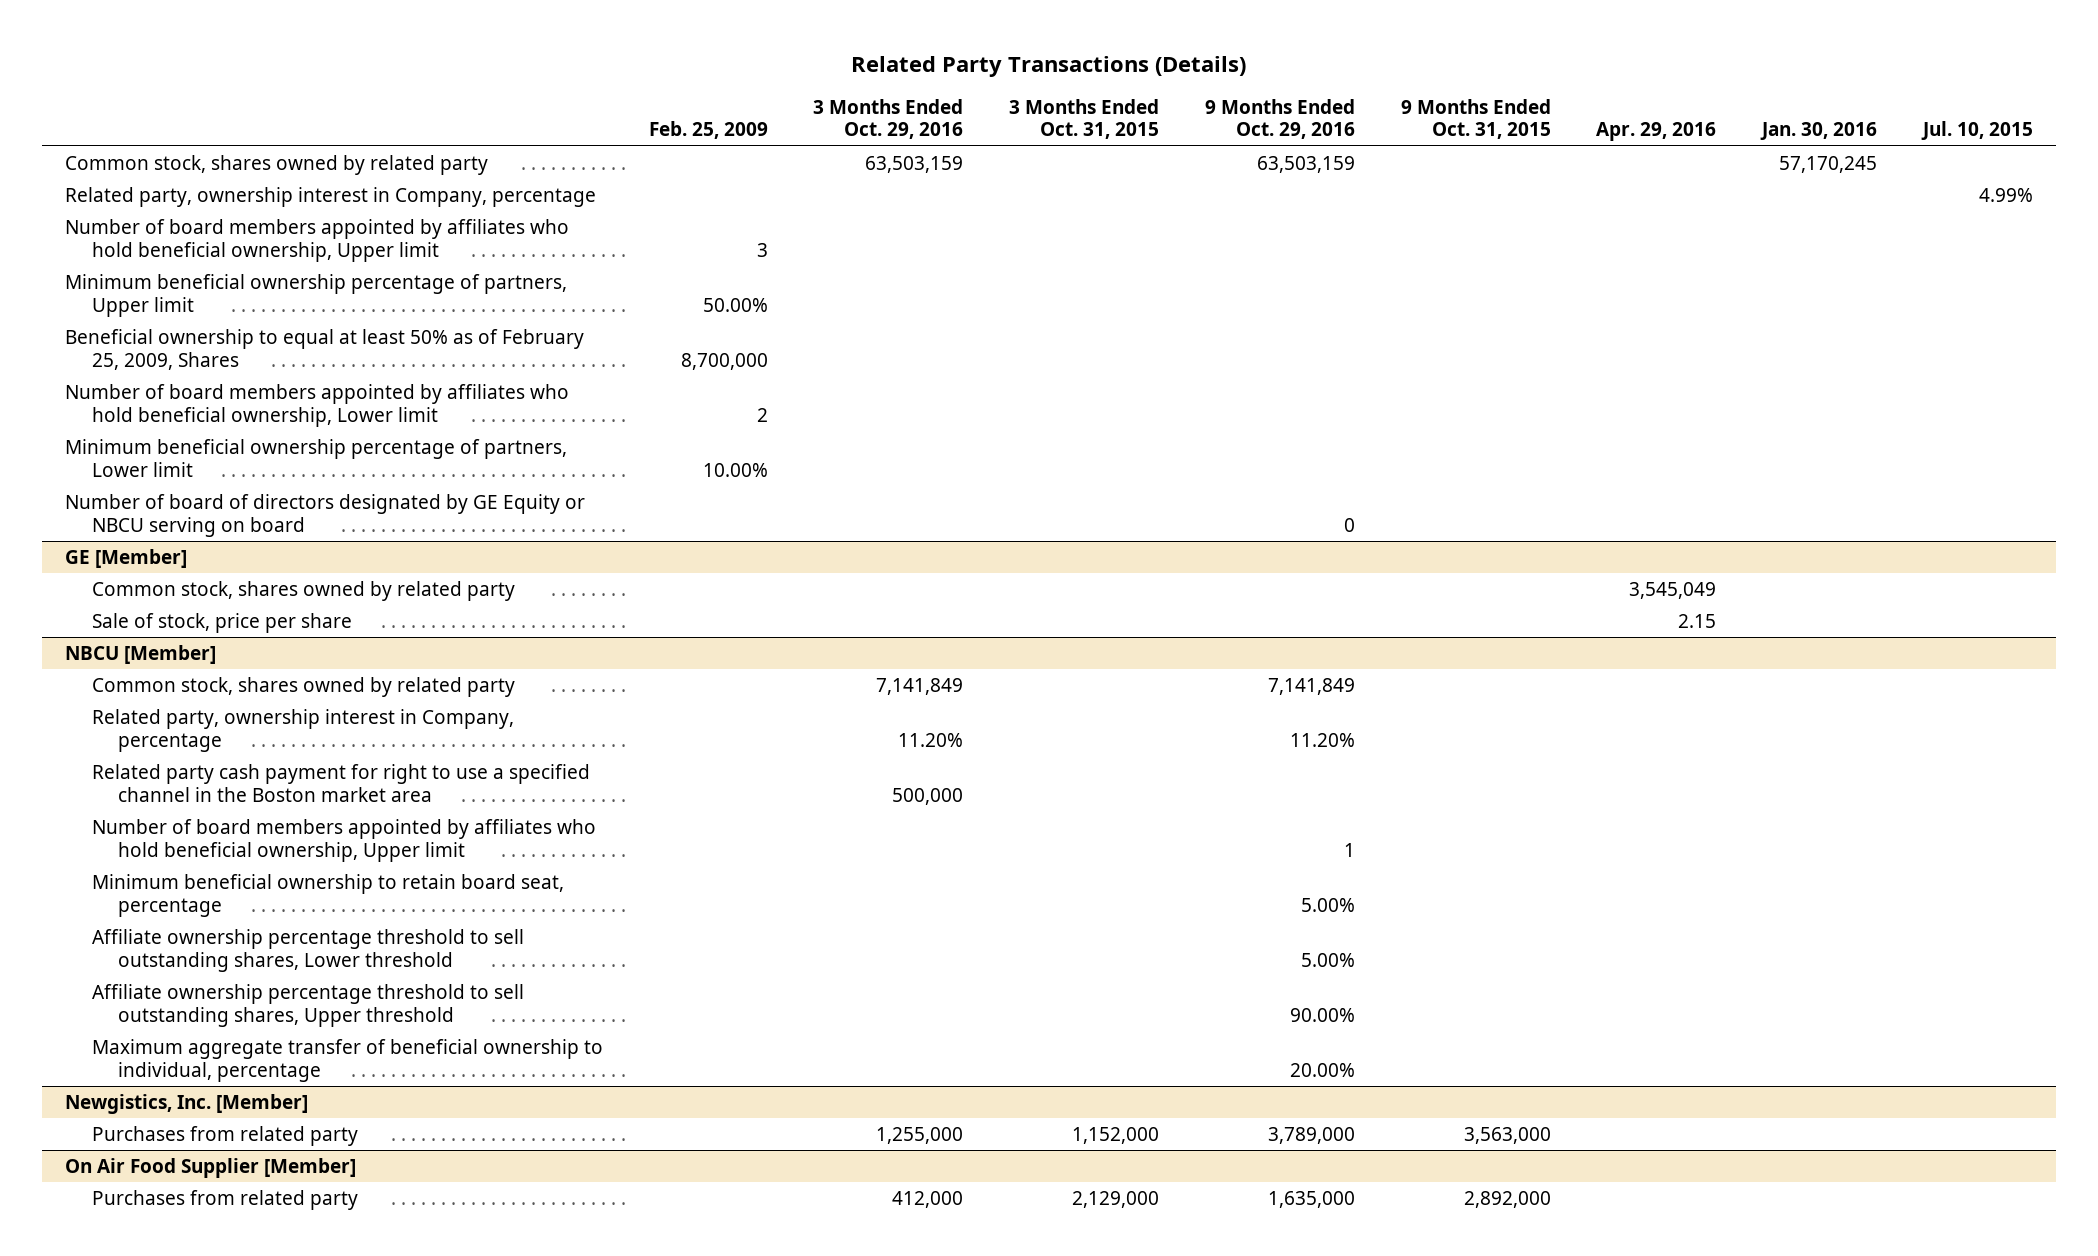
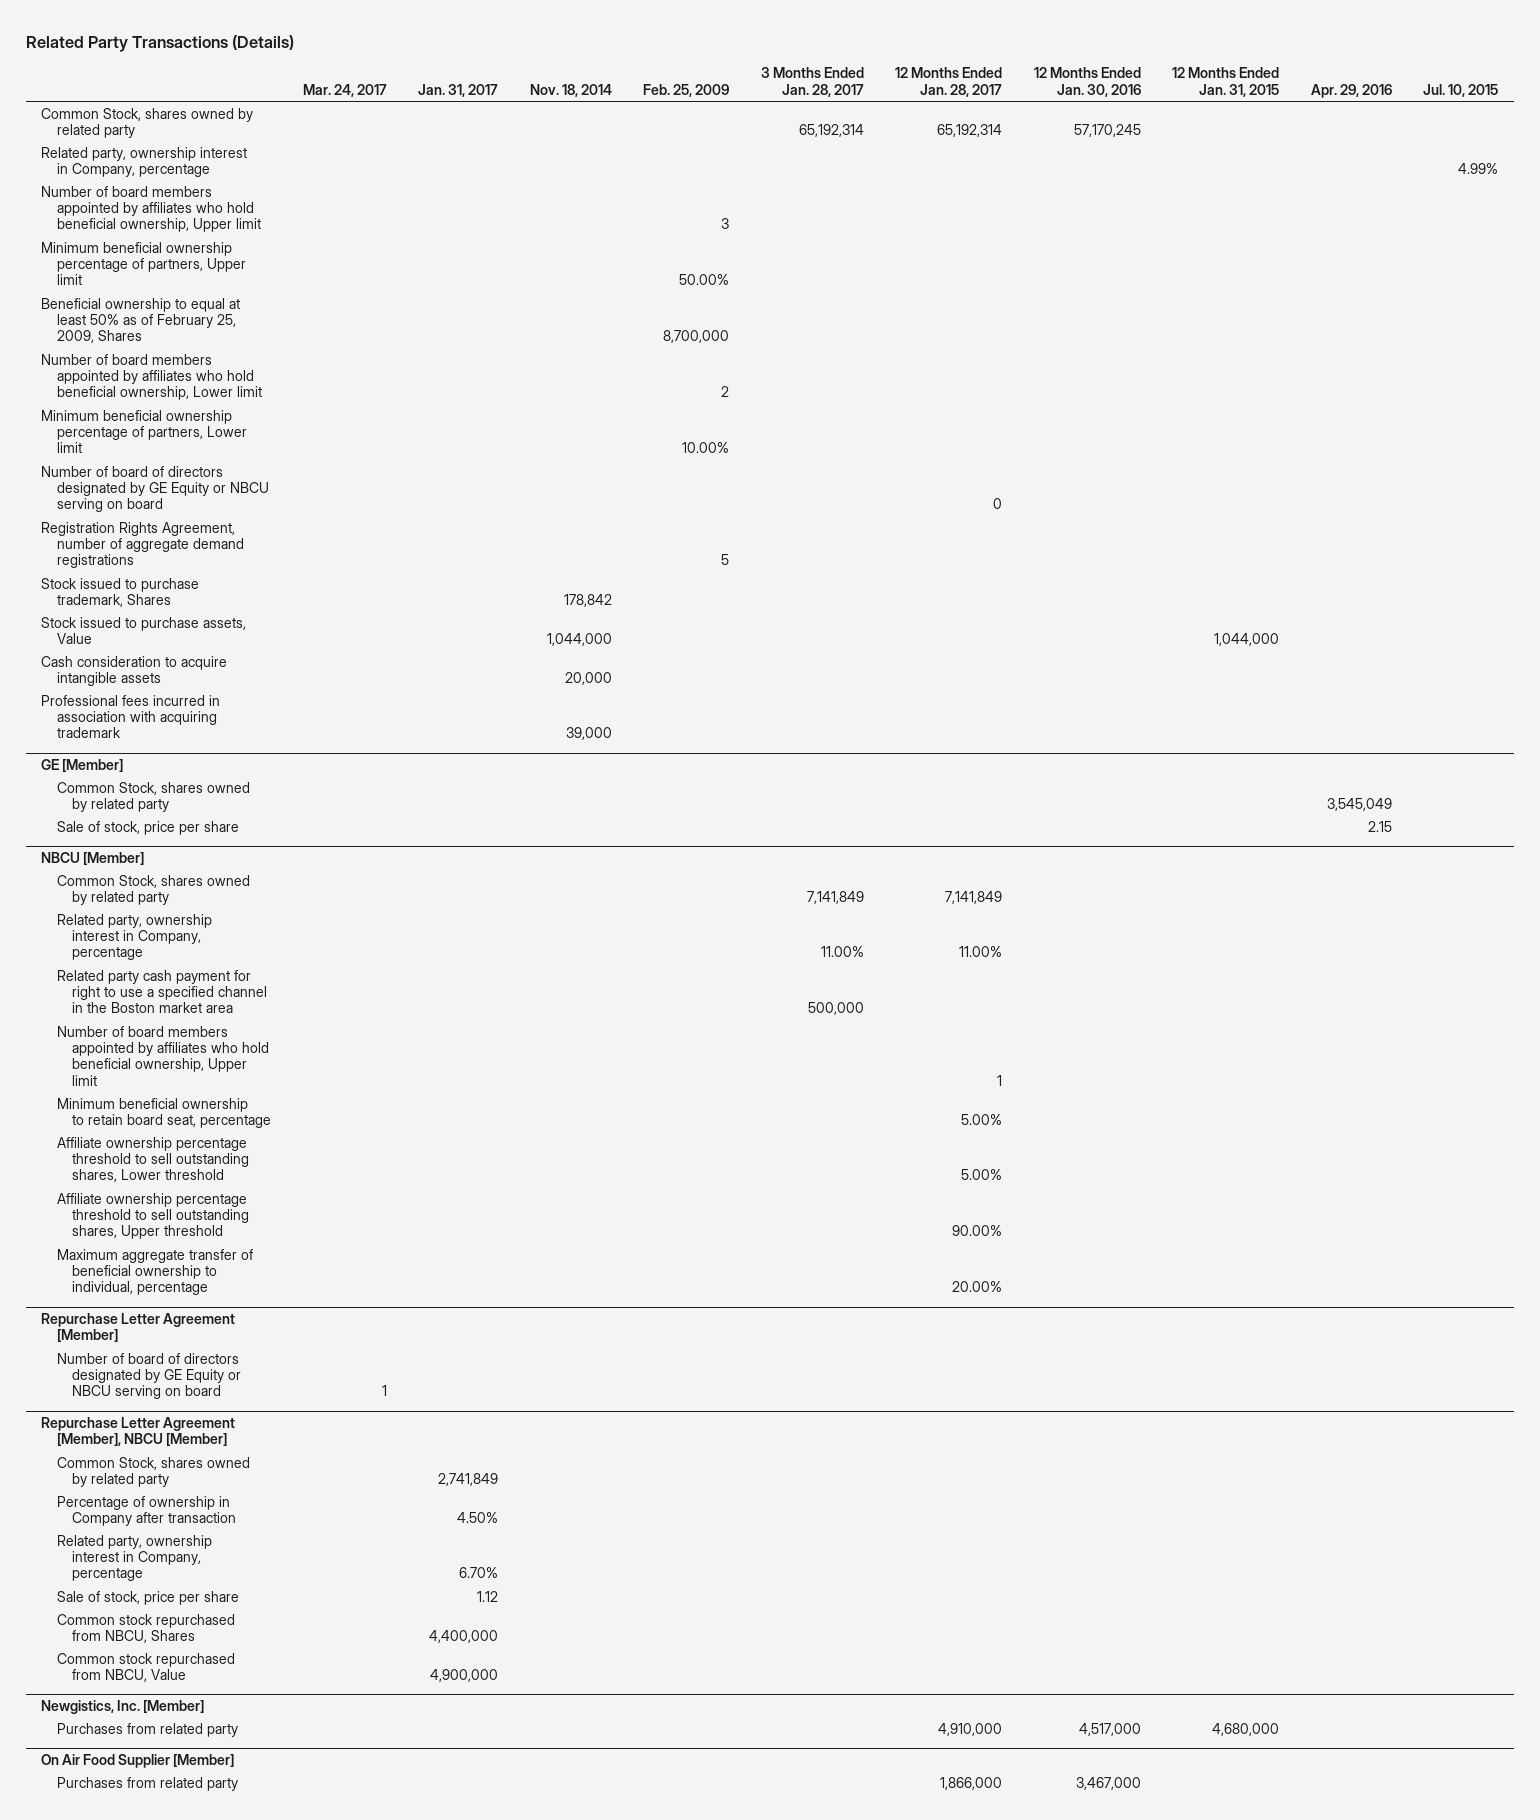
[813,98,964,140] 3 Months Ended Oct. 29, 2016 -> none
[1009,98,1160,140] 3 Months Ended Oct. 31, 2015 -> none
[1204,98,1355,140] 9 Months Ended Oct. 29, 2016 -> none
[1400,98,1551,140] 9 Months Ended Oct. 31, 2015 -> none
[1760,122,1878,141] Jan. 30, 2016 -> none
none -> [302,83,387,97] Mar. 24, 2017
none -> [418,83,499,97] Jan. 31, 2017
none -> [529,83,612,97] Nov. 18, 2014
none -> [760,67,864,97] 3 Months Ended Jan. 28, 2017
none -> [895,67,1003,97] 12 Months Ended Jan. 28, 2017
none -> [1033,67,1141,97] 12 Months Ended Jan. 30, 2016
none -> [1172,67,1280,97] 12 Months Ended Jan. 31, 2015
[65,154,489,175] Common stock, shares owned by related party -> [41,107,254,139] Common Stock, shares owned by related party
none -> [41,521,244,569] Registration Rights Agreement, number of aggregate demand registrations
none -> [41,577,200,608] Stock issued to purchase trademark, Shares
none -> [41,616,247,645] Stock issued to purchase assets, Value
none -> [41,655,228,687] Cash consideration to acquire intangible assets
none -> [41,694,221,739] Professional fees incurred in association with acquiring trademark
[91,580,515,601] Common stock, shares owned by related party -> [56,781,250,813] Common Stock, shares owned by related party
[91,676,515,697] Common stock, shares owned by related party -> [56,874,250,906] Common Stock, shares owned by related party
none -> [41,1312,236,1343] Repurchase Letter Agreement [Member]
none -> [56,1352,242,1400] Number of board of directors designated by GE Equity or NBCU serving on board
none -> [41,1416,236,1447] Repurchase Letter Agreement [Member], NBCU [Member]
none -> [56,1456,250,1488] Common Stock, shares owned by related party
none -> [56,1495,237,1527] Percentage of ownership in Company after transaction
none -> [56,1534,212,1582] Related party, ownership interest in Company, percentage
none -> [56,1590,239,1605] Sale of stock, price per share
none -> [56,1613,235,1644] Common stock repurchased from NBCU, Shares
none -> [56,1652,235,1683] Common stock repurchased from NBCU, Value

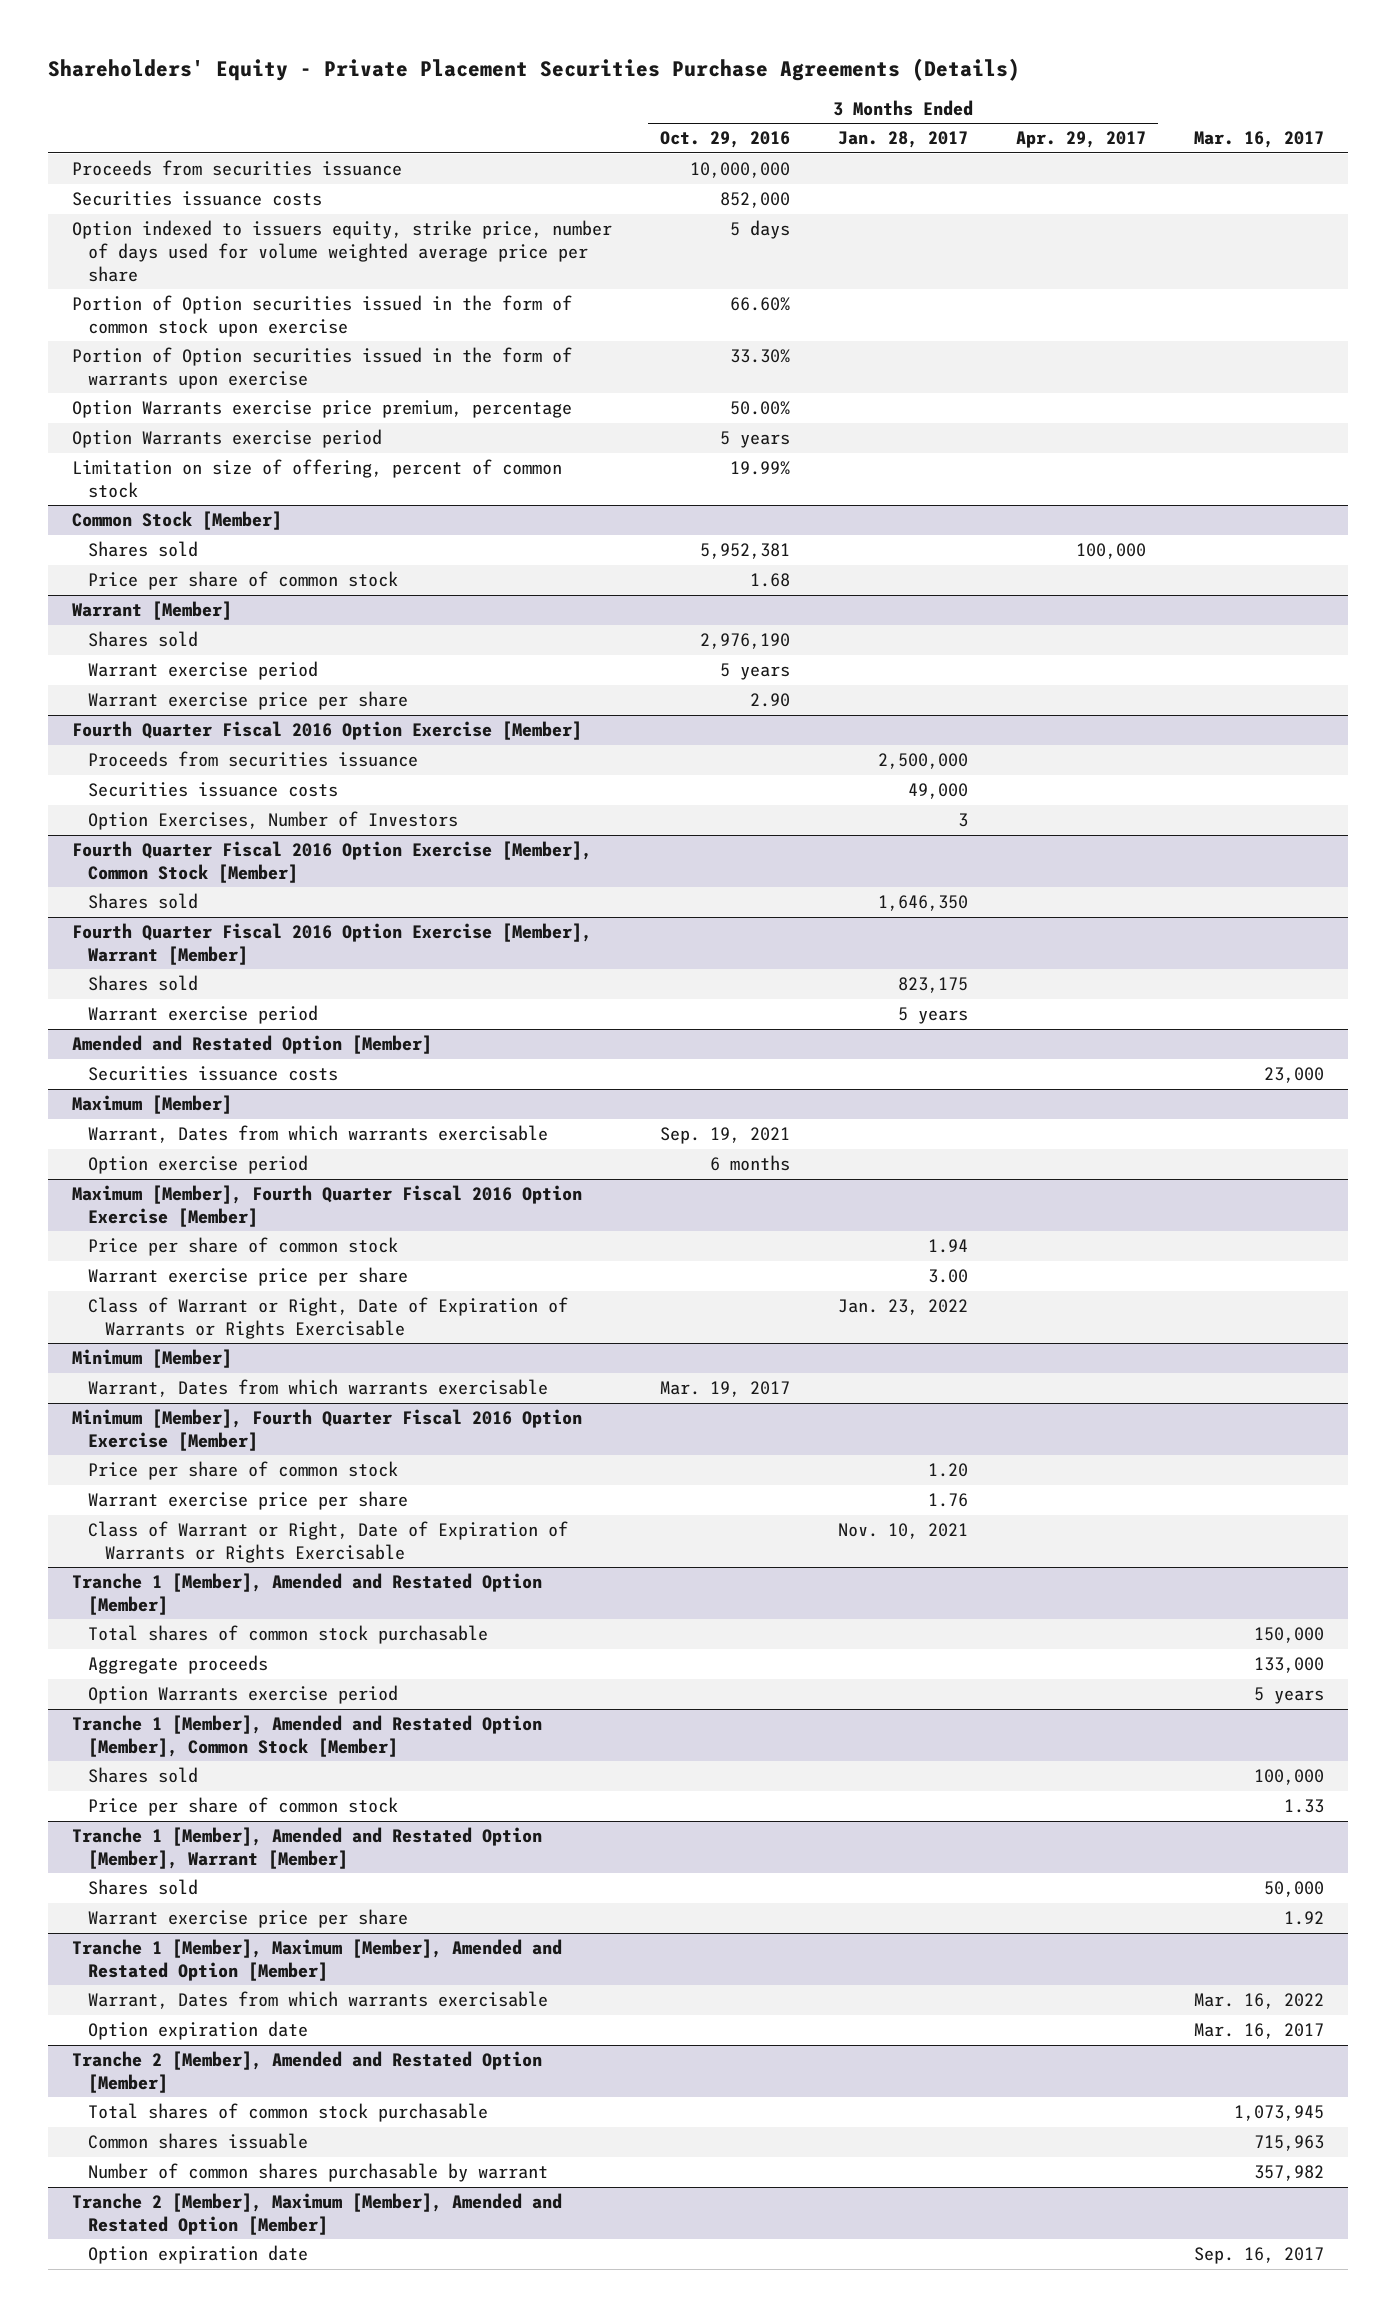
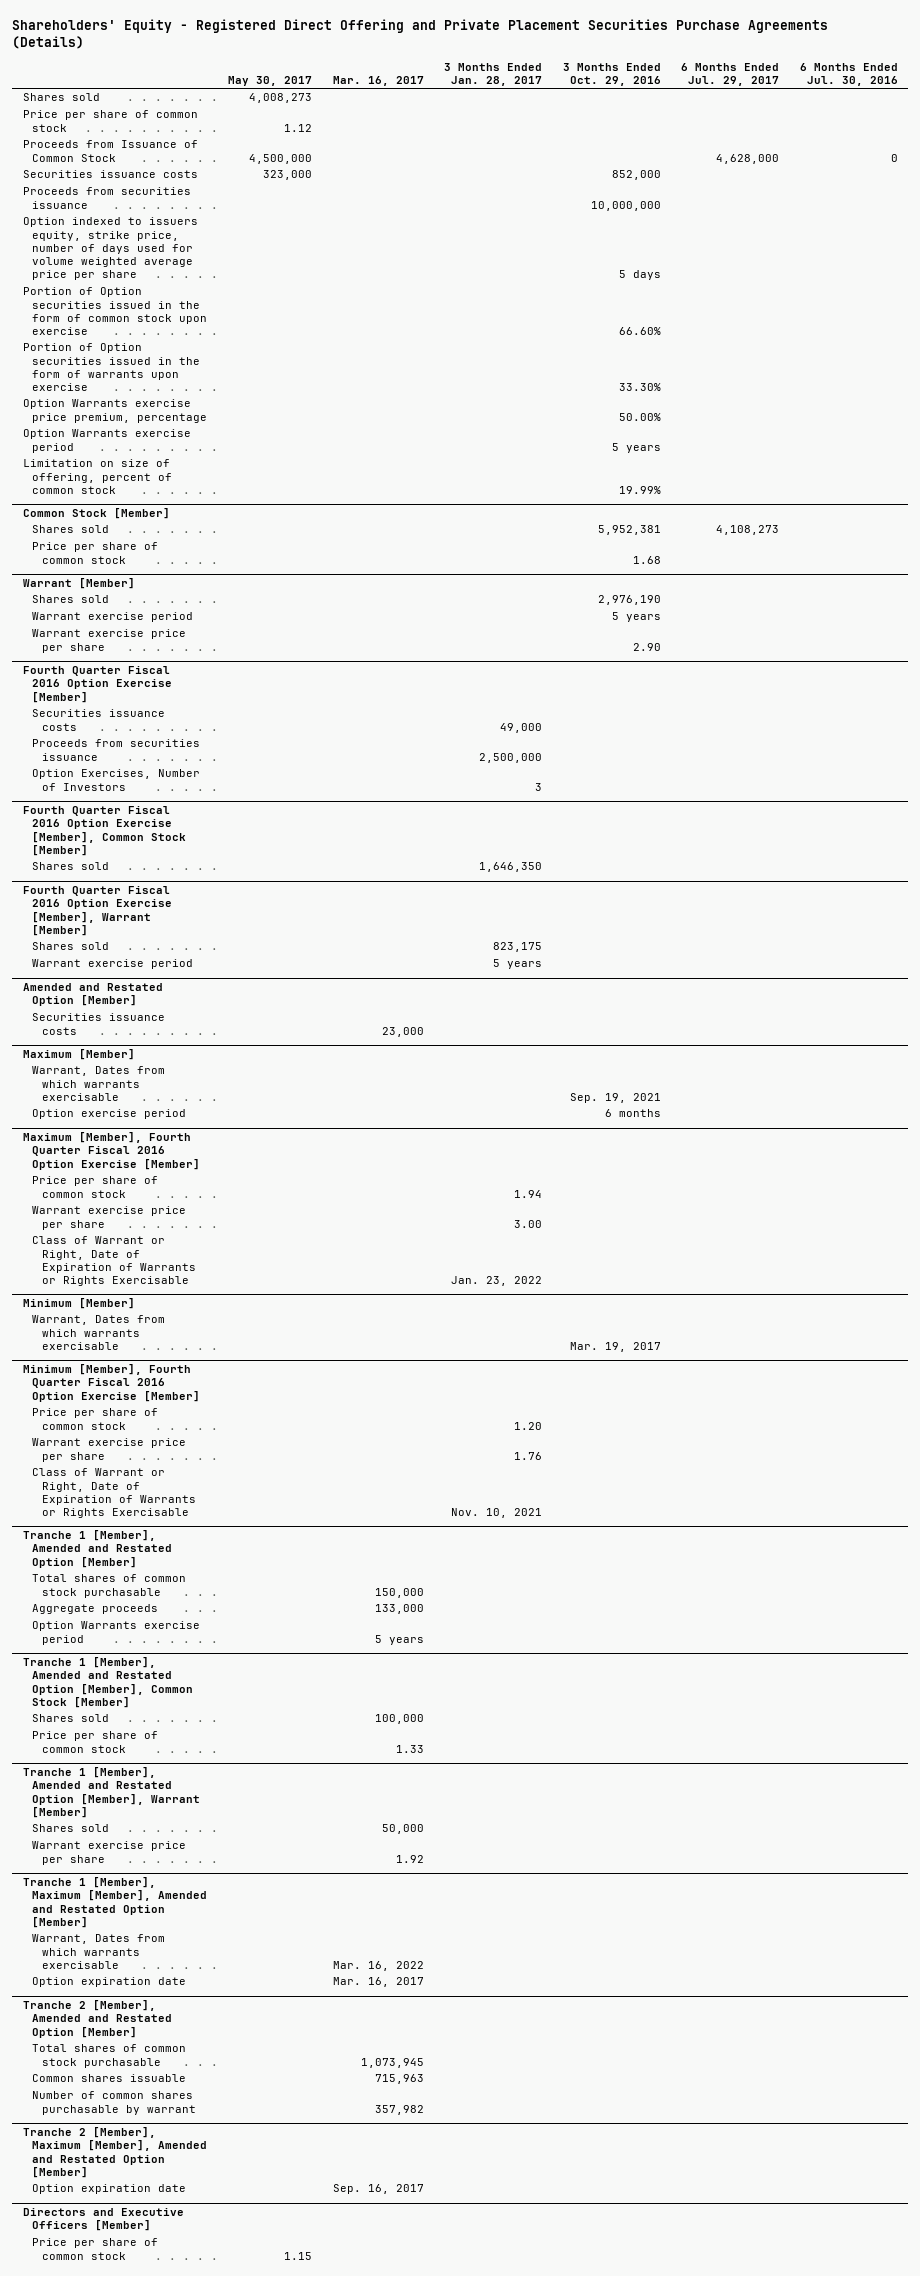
[47,57,1020,81] Shareholders' Equity - Private Placement Securities Purchase Agreements (Details) -> [12,18,829,50] Shareholders' Equity - Registered Direct Offering and Private Placement Securities Purchase Agreements (Details)
[1015,131,1146,149] Apr. 29, 2017 -> none
none -> [227,76,312,87] May 30, 2017
none -> [681,62,780,87] 6 Months Ended Jul. 29, 2017
none -> [799,62,898,87] 6 Months Ended Jul. 30, 2016
none -> [22,93,100,102] Shares sold
none -> [22,110,198,132] Price per share of common stock
none -> [22,140,198,162] Proceeds from Issuance of Common Stock
[71,160,402,177] Proceeds from securities issuance -> [22,187,191,209] Proceeds from securities issuance
[88,751,419,768] Proceeds from securities issuance -> [32,739,201,761] Proceeds from securities issuance
none -> [22,2208,184,2232] Directors and Executive Officers [Member]
none -> [32,2238,159,2260] Price per share of common stock

